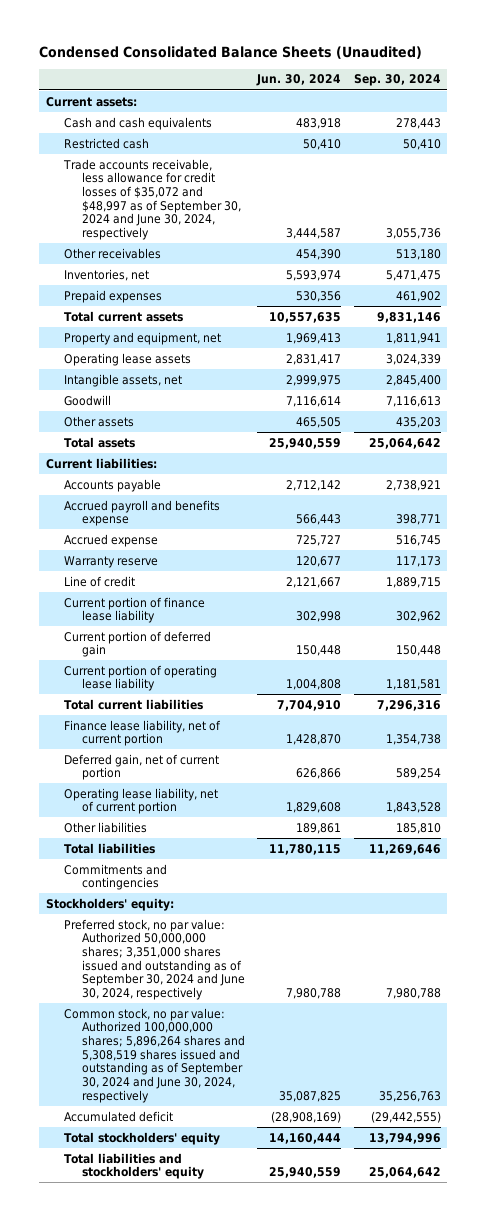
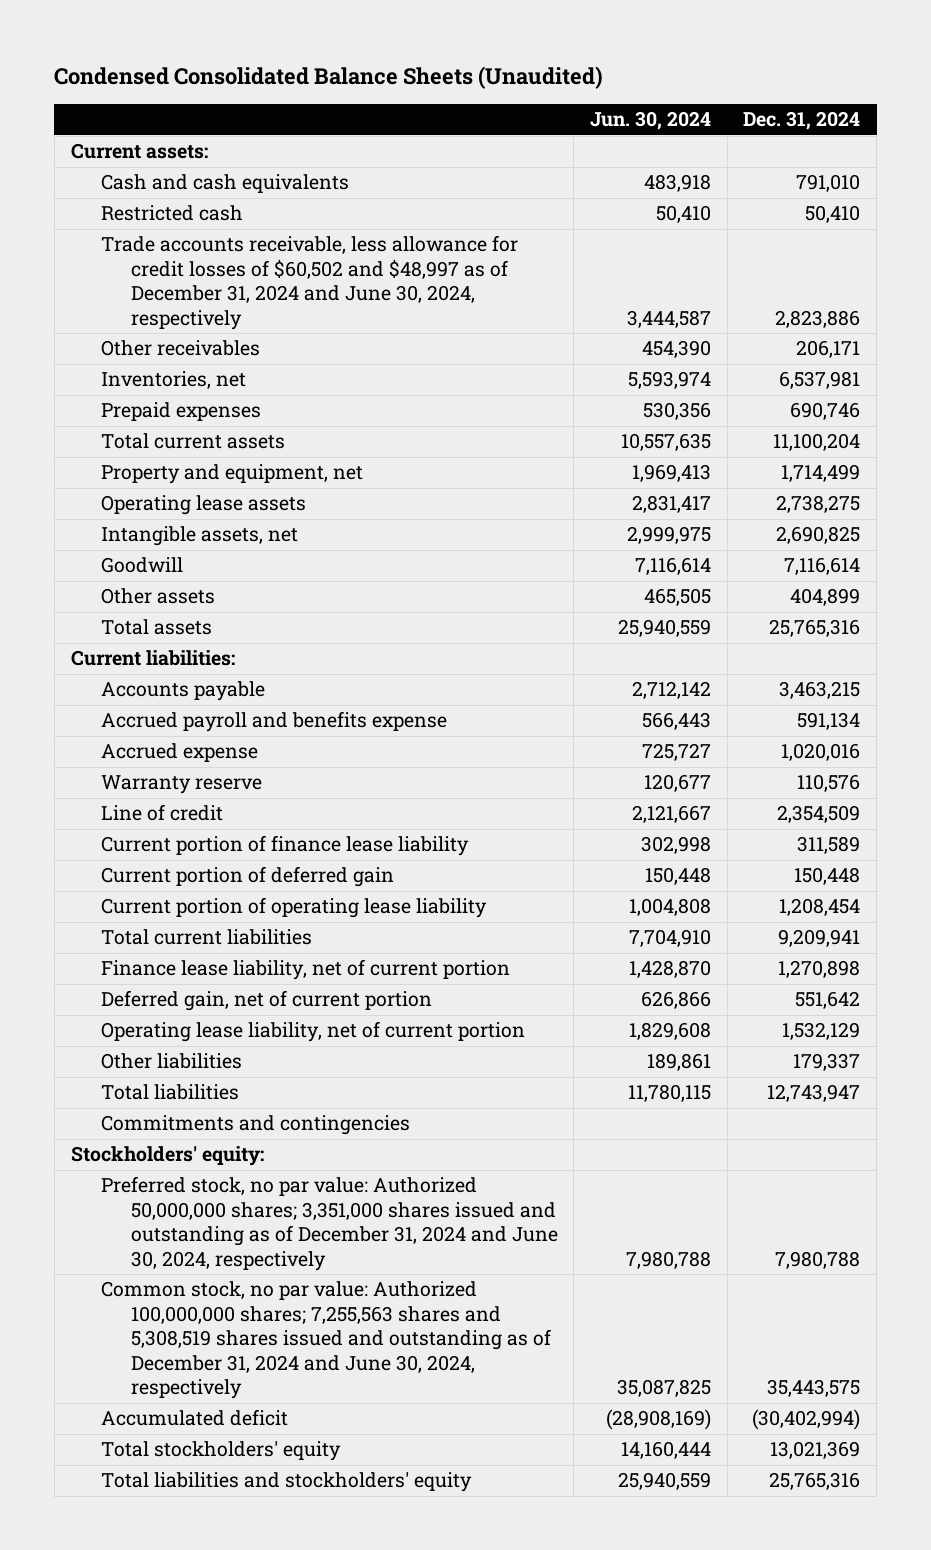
[353,74,441,87] Sep. 30, 2024 -> none
none -> [743,111,861,131] Dec. 31, 2024
[62,158,241,241] Trade accounts receivable, less allowance for credit losses of $35,072 and $48,997 as of September 30, 2024 and June 30, 2024, respectively -> [100,235,518,330] Trade accounts receivable, less allowance for credit losses of $60,502 and $48,997 as of December 31, 2024 and June 30, 2024, respectively
[63,918,245,1001] Preferred stock, no par value: Authorized 50,000,000 shares; 3,351,000 shares issued and outstanding as of September 30, 2024 and June 30, 2024, respectively -> [100,1176,558,1271] Preferred stock, no par value: Authorized 50,000,000 shares; 3,351,000 shares issued and outstanding as of December 31, 2024 and June 30, 2024, respectively
[63,1007,245,1103] Common stock, no par value: Authorized 100,000,000 shares; 5,896,264 shares and 5,308,519 shares issued and outstanding as of September 30, 2024 and June 30, 2024, respectively -> [100,1281,551,1400] Common stock, no par value: Authorized 100,000,000 shares; 7,255,563 shares and 5,308,519 shares issued and outstanding as of December 31, 2024 and June 30, 2024, respectively

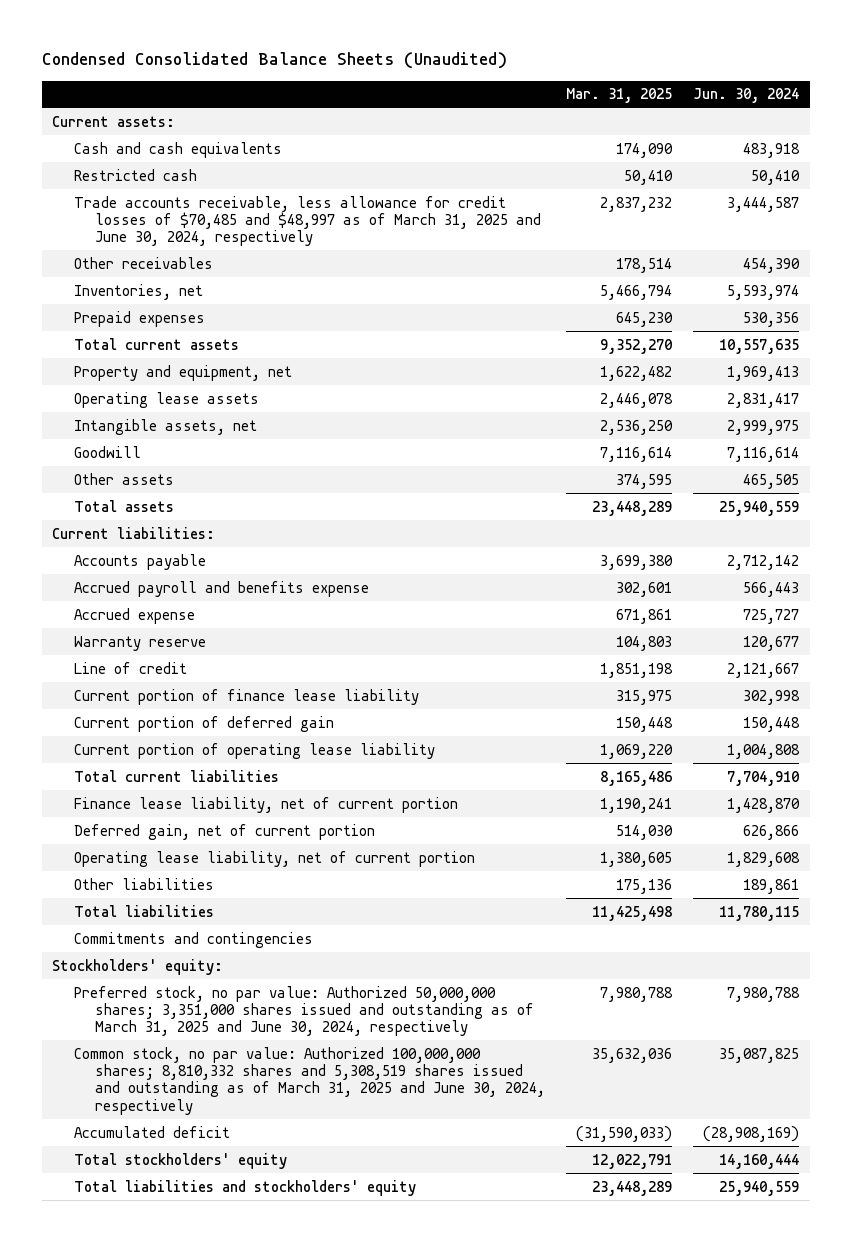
[743,111,861,131] Dec. 31, 2024 -> none
none -> [566,88,673,104] Mar. 31, 2025
[100,235,518,330] Trade accounts receivable, less allowance for credit losses of $60,502 and $48,997 as of December 31, 2024 and June 30, 2024, respectively -> [73,195,542,247] Trade accounts receivable, less allowance for credit losses of $70,485 and $48,997 as of March 31, 2025 and June 30, 2024, respectively
[100,1176,558,1271] Preferred stock, no par value: Authorized 50,000,000 shares; 3,351,000 shares issued and outstanding as of December 31, 2024 and June 30, 2024, respectively -> [73,985,535,1037] Preferred stock, no par value: Authorized 50,000,000 shares; 3,351,000 shares issued and outstanding as of March 31, 2025 and June 30, 2024, respectively
[100,1281,551,1400] Common stock, no par value: Authorized 100,000,000 shares; 7,255,563 shares and 5,308,519 shares issued and outstanding as of December 31, 2024 and June 30, 2024, respectively -> [73,1046,546,1115] Common stock, no par value: Authorized 100,000,000 shares; 8,810,332 shares and 5,308,519 shares issued and outstanding as of March 31, 2025 and June 30, 2024, respectively

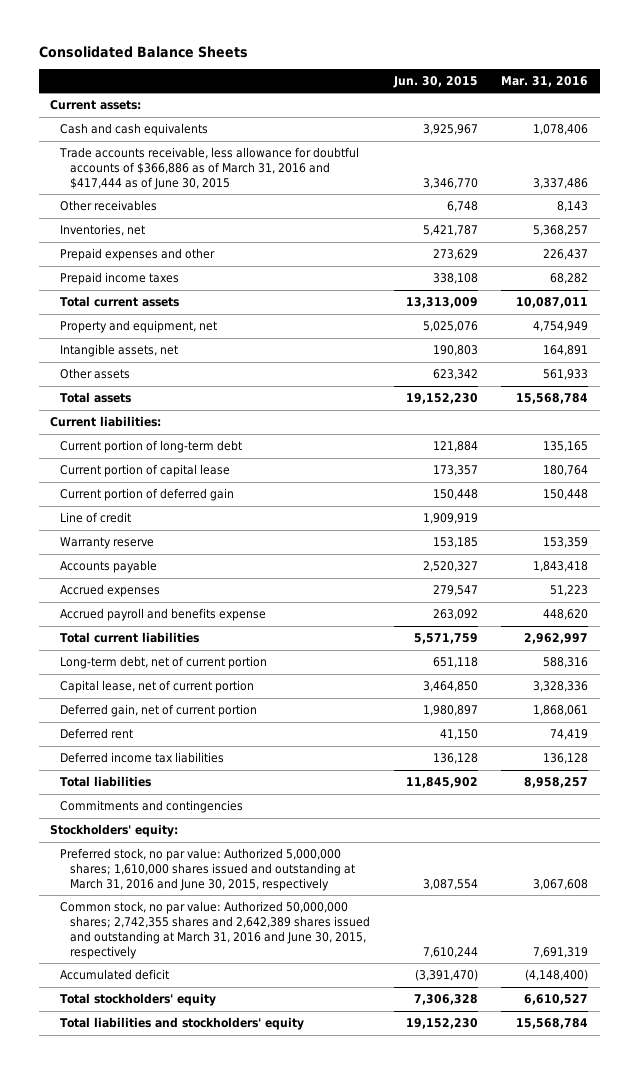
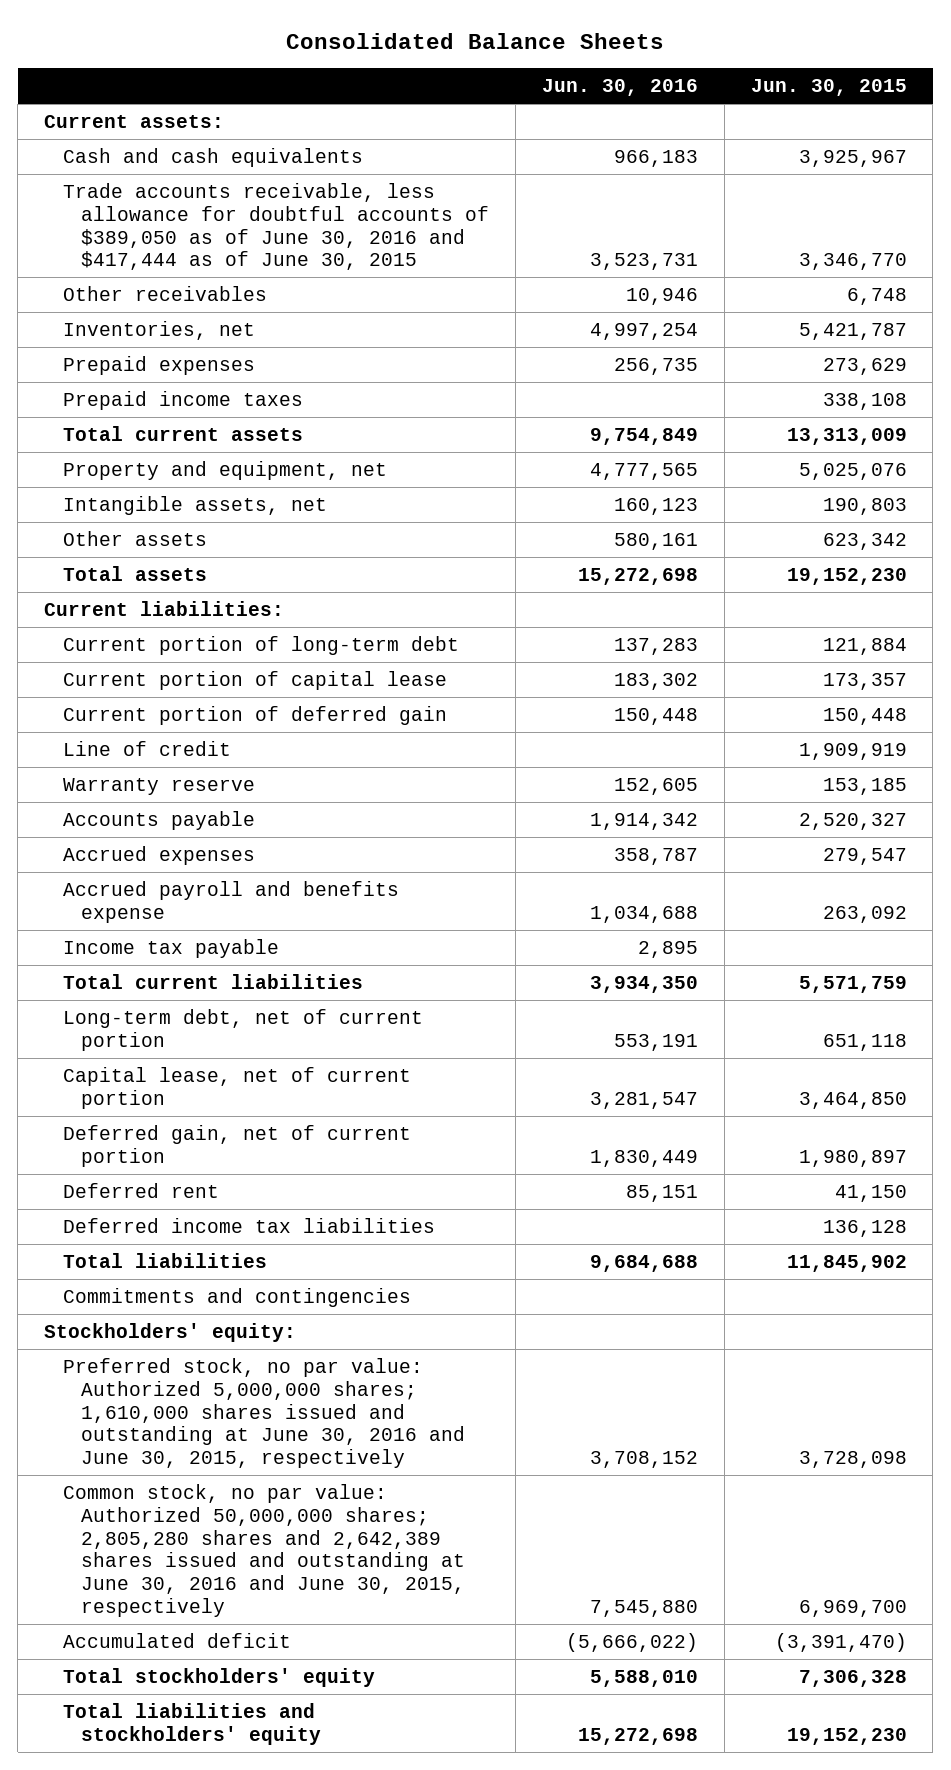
[501,75,589,87] Mar. 31, 2016 -> none
none -> [541,79,698,97] Jun. 30, 2016
[59,147,360,190] Trade accounts receivable, less allowance for doubtful accounts of $366,886 as of March 31, 2016 and $417,444 as of June 30, 2015 -> [62,182,490,271] Trade accounts receivable, less allowance for doubtful accounts of $389,050 as of June 30, 2016 and $417,444 as of June 30, 2015
[60,248,216,262] Prepaid expenses and other -> [62,355,255,375] Prepaid expenses
none -> [62,938,279,958] Income tax payable
[60,848,356,891] Preferred stock, no par value: Authorized 5,000,000 shares; 1,610,000 shares issued and outstanding at March 31, 2016 and June 30, 2015, respectively -> [62,1357,466,1469] Preferred stock, no par value: Authorized 5,000,000 shares; 1,610,000 shares issued and outstanding at June 30, 2016 and June 30, 2015, respectively
[422,878,478,890] 3,087,554 -> [798,1451,907,1469] 3,728,098
[60,901,371,959] Common stock, no par value: Authorized 50,000,000 shares; 2,742,355 shares and 2,642,389 shares issued and outstanding at March 31, 2016 and June 30, 2015, respectively -> [62,1483,466,1618] Common stock, no par value: Authorized 50,000,000 shares; 2,805,280 shares and 2,642,389 shares issued and outstanding at June 30, 2016 and June 30, 2015, respectively
[422,946,478,958] 7,610,244 -> [798,1600,907,1618] 6,969,700

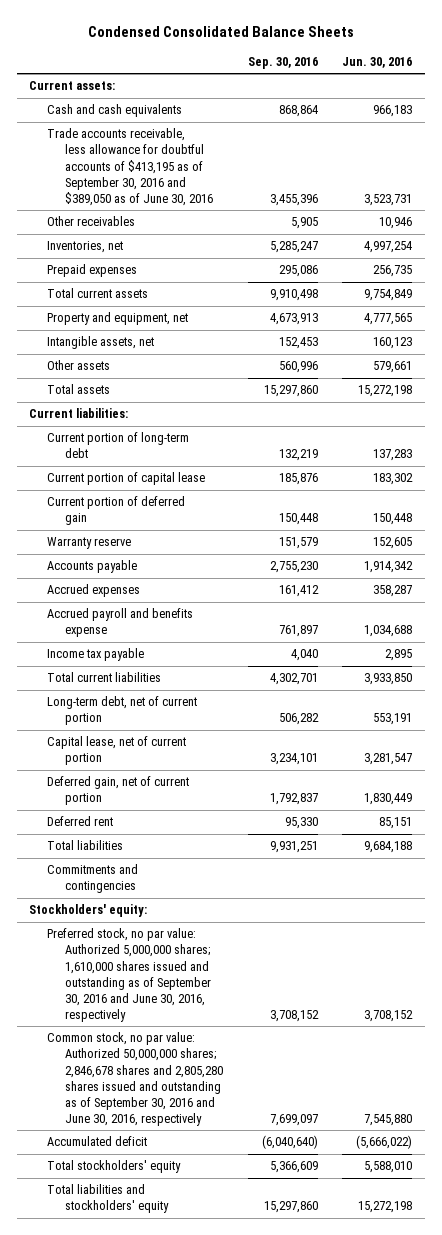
[286,32,665,49] Consolidated Balance Sheets -> [87,25,354,37] Condensed Consolidated Balance Sheets
[750,79,907,97] Jun. 30, 2015 -> none
none -> [247,56,318,69] Sep. 30, 2016
[62,182,490,271] Trade accounts receivable, less allowance for doubtful accounts of $389,050 as of June 30, 2016 and $417,444 as of June 30, 2015 -> [46,128,213,206] Trade accounts receivable, less allowance for doubtful accounts of $413,195 as of September 30, 2016 and $389,050 as of June 30, 2016
[62,390,303,410] Prepaid income taxes -> none
[613,532,698,550] 580,161 -> [373,361,413,374] 579,661
[577,567,698,585] 15,272,698 -> [358,385,413,398] 15,272,198
[62,740,231,756] Line of credit -> none
[613,847,698,865] 358,787 -> [373,585,413,598] 358,287
[589,975,698,993] 3,934,350 -> [364,673,413,686] 3,933,850
[62,1217,435,1233] Deferred income tax liabilities -> none
[589,1254,698,1272] 9,684,688 -> [364,841,413,854] 9,684,188
[62,1357,466,1469] Preferred stock, no par value: Authorized 5,000,000 shares; 1,610,000 shares issued and outstanding at June 30, 2016 and June 30, 2015, respectively -> [46,928,211,1022] Preferred stock, no par value: Authorized 5,000,000 shares; 1,610,000 shares issued and outstanding as of September 30, 2016 and June 30, 2016, respectively
[62,1483,466,1618] Common stock, no par value: Authorized 50,000,000 shares; 2,805,280 shares and 2,642,389 shares issued and outstanding at June 30, 2016 and June 30, 2015, respectively -> [46,1032,223,1126] Common stock, no par value: Authorized 50,000,000 shares; 2,846,678 shares and 2,805,280 shares issued and outstanding as of September 30, 2016 and June 30, 2016, respectively
[577,1727,698,1745] 15,272,698 -> [358,1201,413,1214] 15,272,198

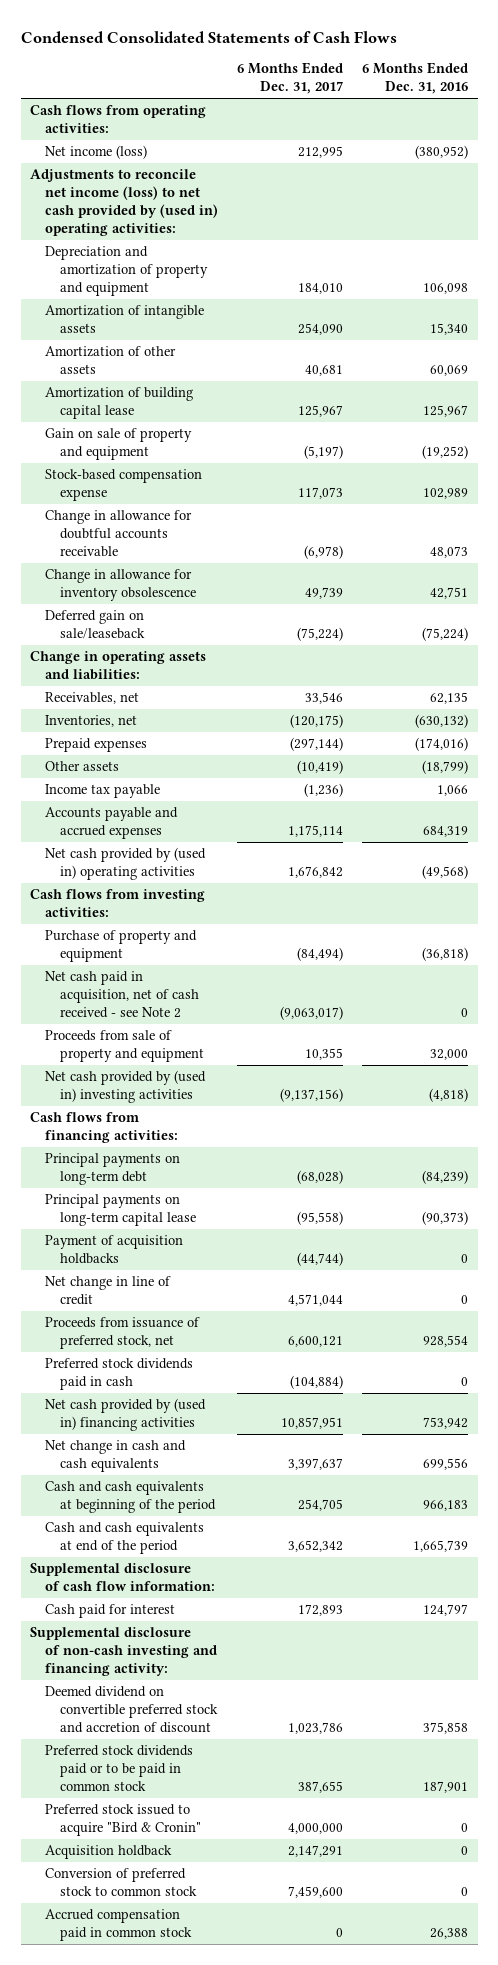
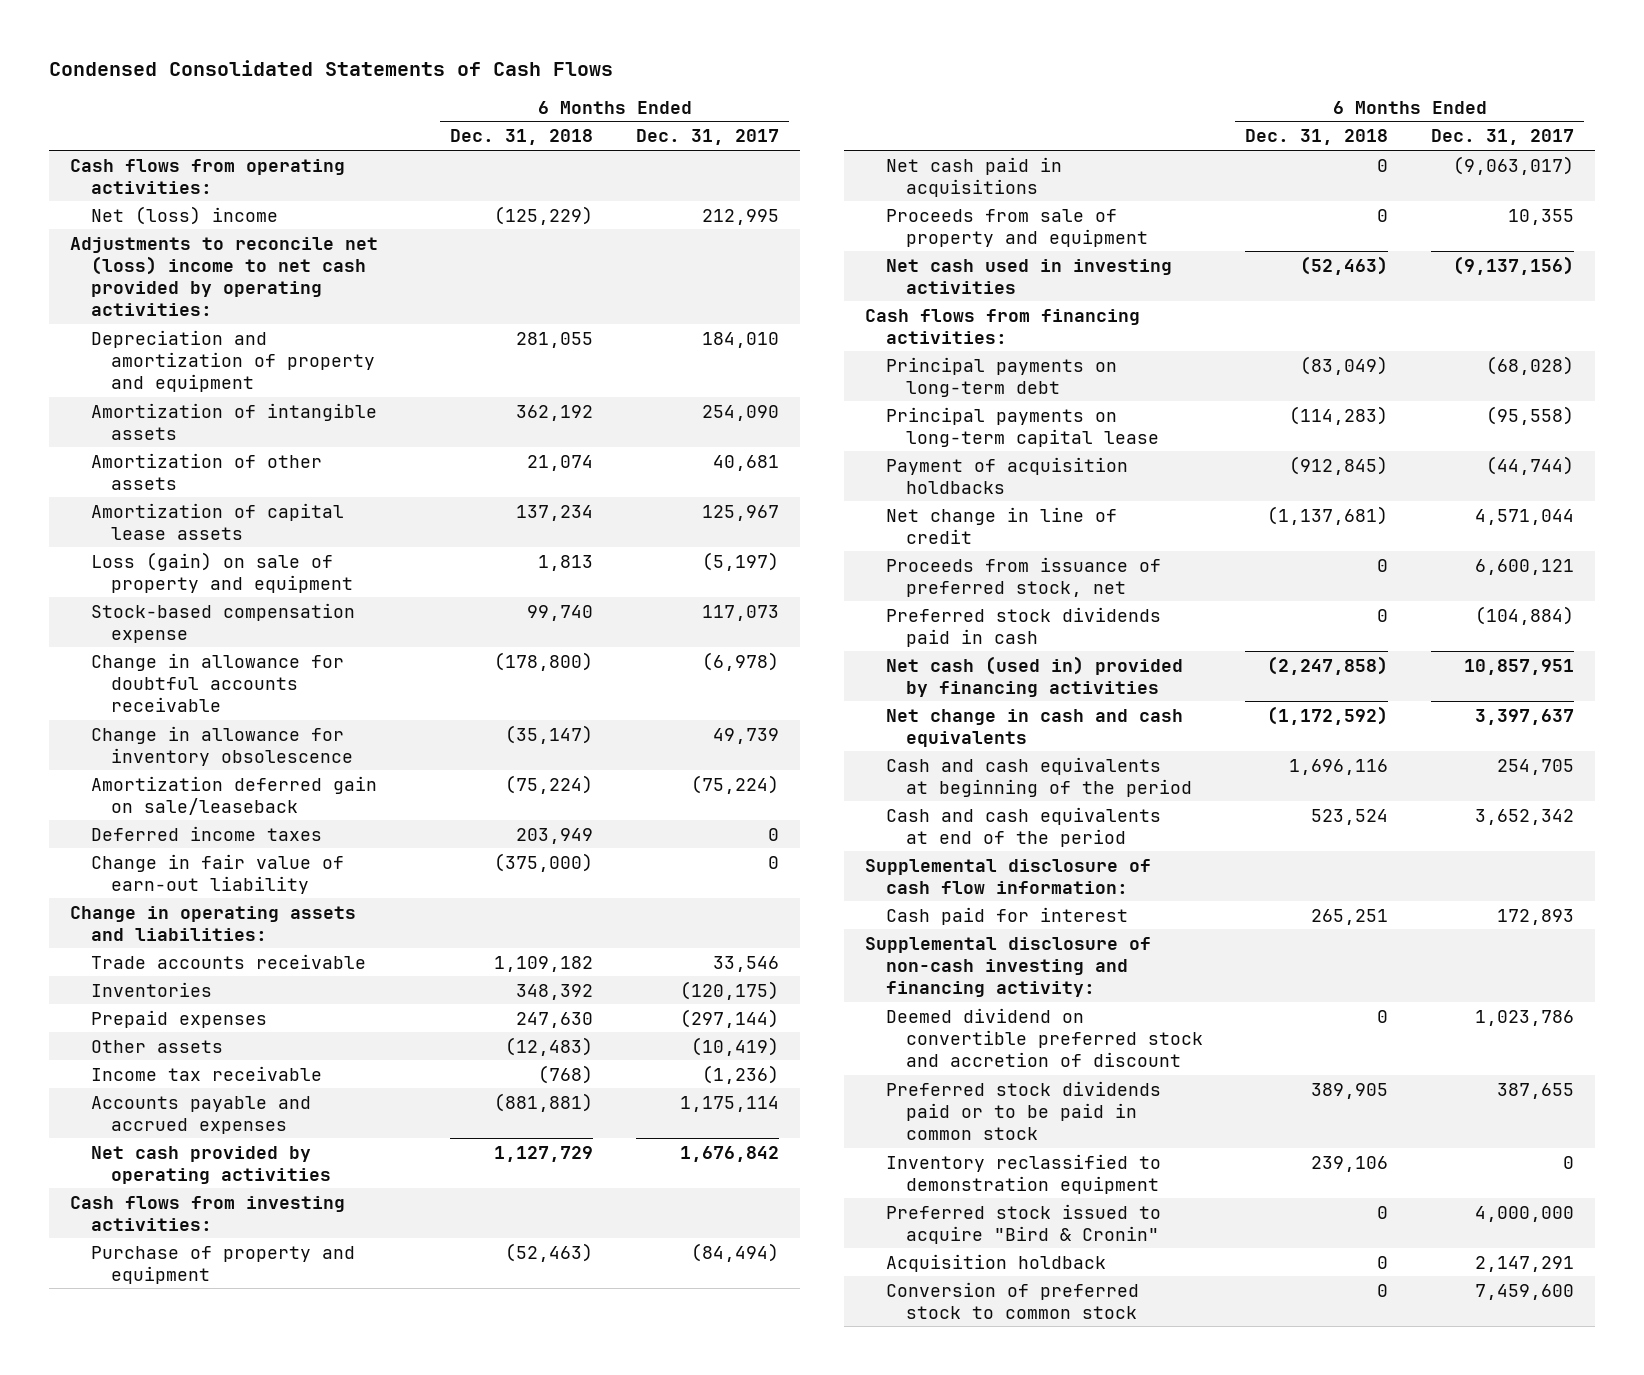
[362,62,469,95] 6 Months Ended Dec. 31, 2016 -> none
none -> [450,129,594,146] Dec. 31, 2018
[45,144,148,159] Net income (loss) -> [90,205,278,225] Net (loss) income
[30,168,219,237] Adjustments to reconcile net income (loss) to net cash provided by (used in) operating activities: -> [70,236,379,316] Adjustments to reconcile net (loss) income to net cash provided by operating activities:
[45,386,194,420] Amortization of building capital lease -> [90,502,344,540] Amortization of capital lease assets
[45,427,193,461] Gain on sale of property and equipment -> [90,551,354,593] Loss (gain) on sale of property and equipment
[45,609,146,640] Deferred gain on sale/leaseback -> [90,775,377,815] Amortization deferred gain on sale/leaseback
none -> [90,825,322,841] Deferred income taxes
none -> [90,853,344,894] Change in fair value of earn-out liability
[45,691,140,704] Receivables, net -> [90,953,366,969] Trade accounts receivable
[45,714,138,727] Inventories, net -> [90,981,212,997] Inventories
[45,783,161,798] Income tax payable -> [90,1065,322,1081] Income tax receivable
[45,846,207,881] Net cash provided by (used in) operating activities -> [90,1145,332,1184] Net cash provided by operating activities
[45,970,200,1019] Net cash paid in acquisition, net of cash received - see Note 2 -> [885,156,1062,197] Net cash paid in acquisitions
[45,1069,207,1104] Net cash provided by (used in) investing activities -> [885,258,1172,294] Net cash used in investing activities
[45,1397,207,1432] Net cash provided by (used in) financing activities -> [885,655,1183,697] Net cash (used in) provided by financing activities
none -> [885,1153,1161,1194] Inventory reclassified to demonstration equipment
[45,1908,193,1942] Accrued compensation paid in common stock -> none

